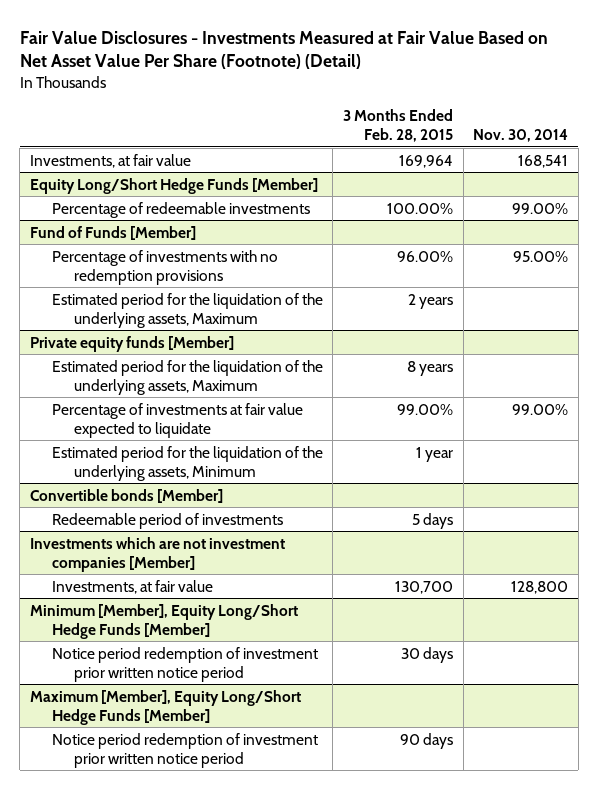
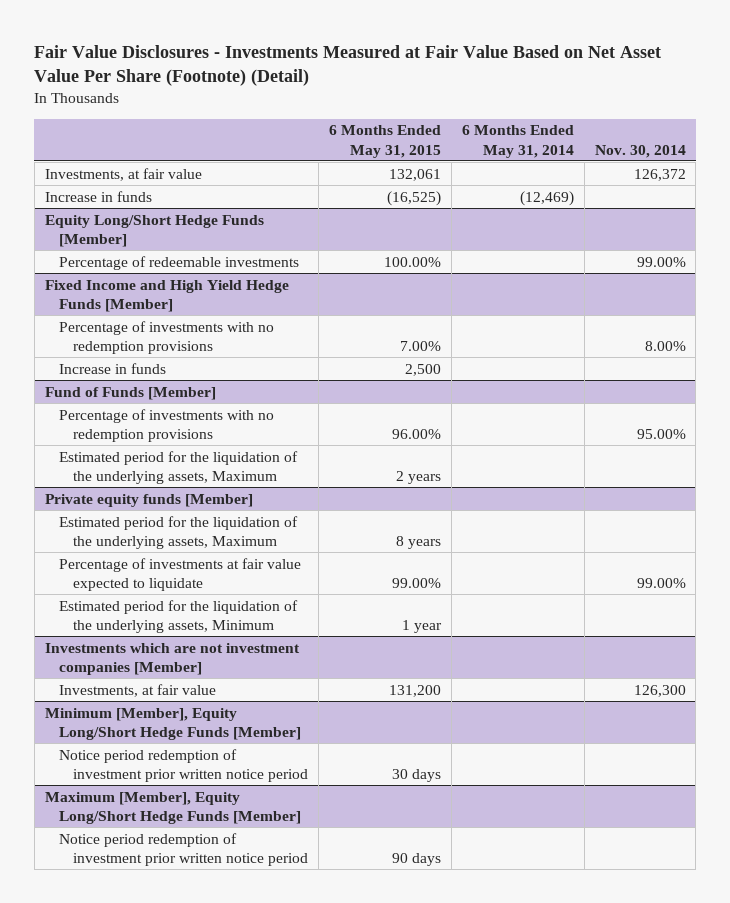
[343,109,454,143] 3 Months Ended Feb. 28, 2015 -> none
none -> [328,125,441,158] 6 Months Ended May 31, 2015
none -> [461,125,574,158] 6 Months Ended May 31, 2014
[518,154,569,168] 168,541 -> [633,168,686,181] 126,372
none -> [44,190,152,202] Increase in funds
none -> [44,279,289,312] Fixed Income and High Yield Hedge Funds [Member]
none -> [58,320,274,354] Percentage of investments with no redemption provisions
none -> [58,362,166,374] Increase in funds
[29,488,223,503] Convertible bonds [Member] -> none
[51,512,283,529] Redeemable period of investments -> none
[511,580,569,594] 128,800 -> [633,684,686,697] 126,300

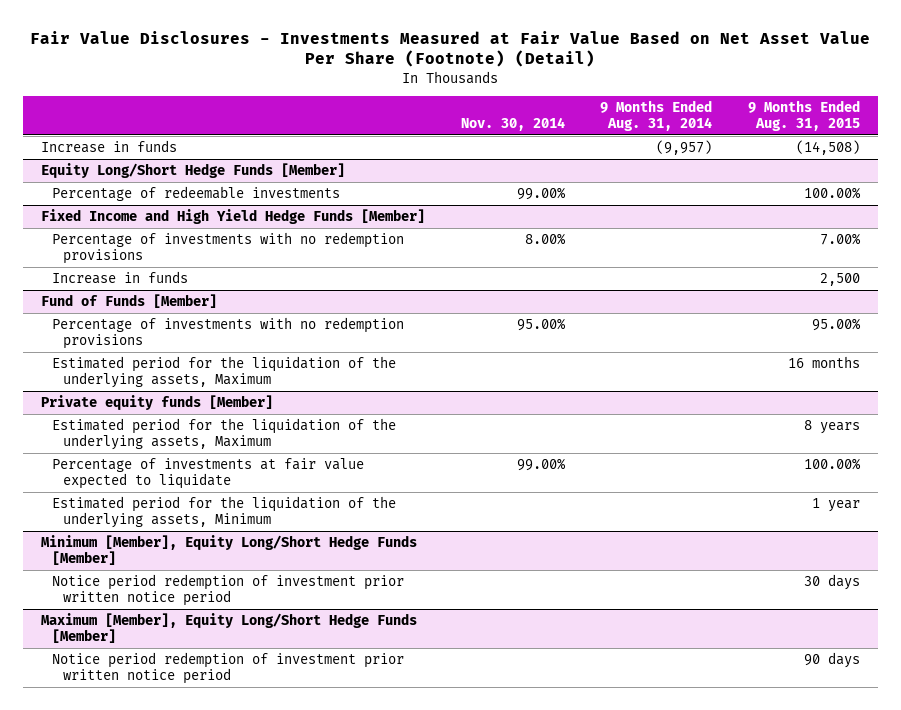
[328,125,441,158] 6 Months Ended May 31, 2015 -> none
[461,125,574,158] 6 Months Ended May 31, 2014 -> none
none -> [600,100,713,132] 9 Months Ended Aug. 31, 2014
none -> [748,100,861,132] 9 Months Ended Aug. 31, 2015
[44,167,202,181] Investments, at fair value -> none
[44,642,300,675] Investments which are not investment companies [Member] -> none
[58,683,216,697] Investments, at fair value -> none

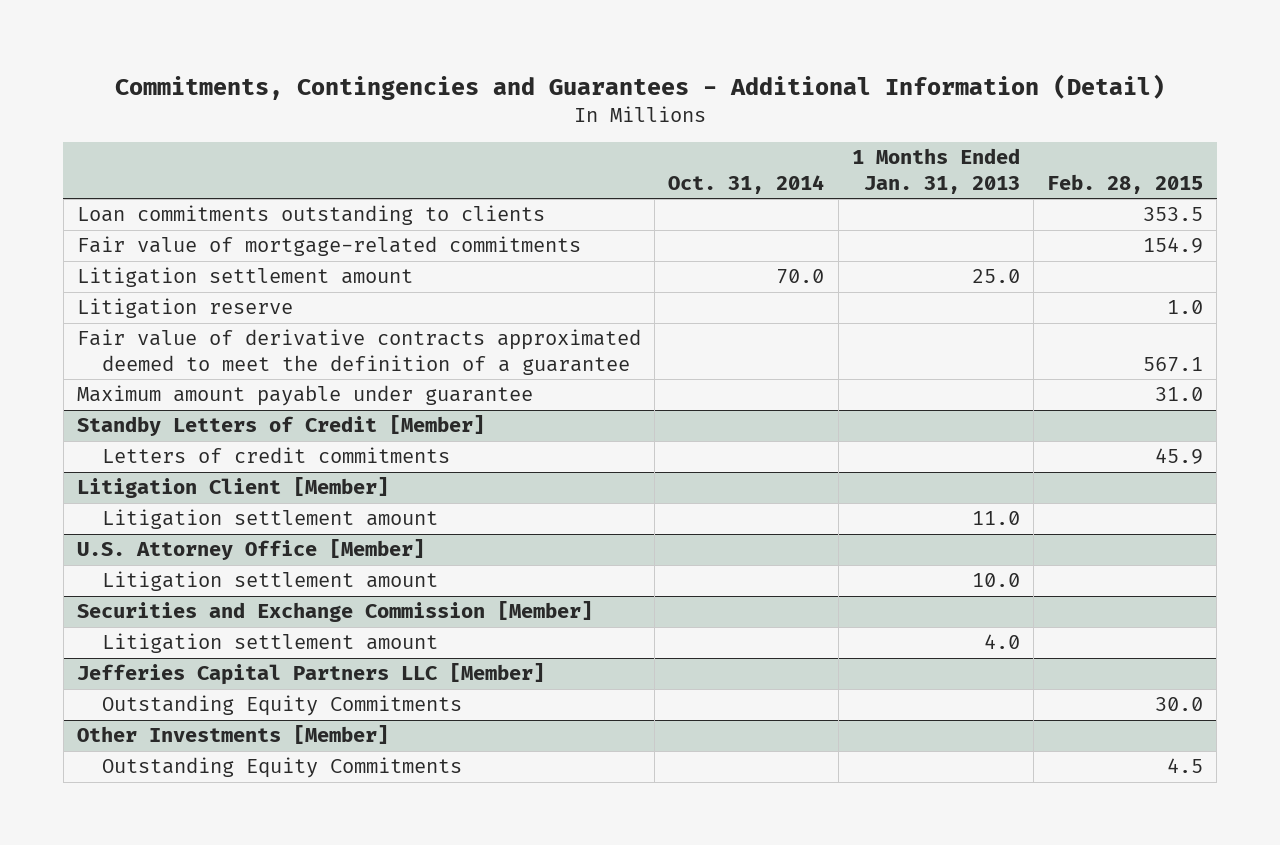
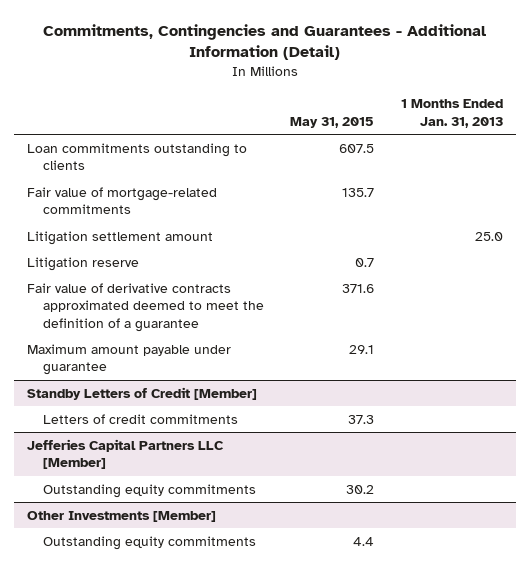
[668,174,825,194] Oct. 31, 2014 -> none
[1047,173,1204,194] Feb. 28, 2015 -> none
none -> [290,116,375,128] May 31, 2015
[77,477,390,499] Litigation Client [Member] -> none
[101,509,438,530] Litigation settlement amount -> none
[77,539,426,561] U.S. Attorney Office [Member] -> none
[101,571,438,592] Litigation settlement amount -> none
[77,601,594,623] Securities and Exchange Commission [Member] -> none
[101,633,438,654] Litigation settlement amount -> none
[101,695,462,717] Outstanding Equity Commitments -> [42,484,256,499] Outstanding equity commitments
[101,757,462,779] Outstanding Equity Commitments -> [42,536,256,551] Outstanding equity commitments

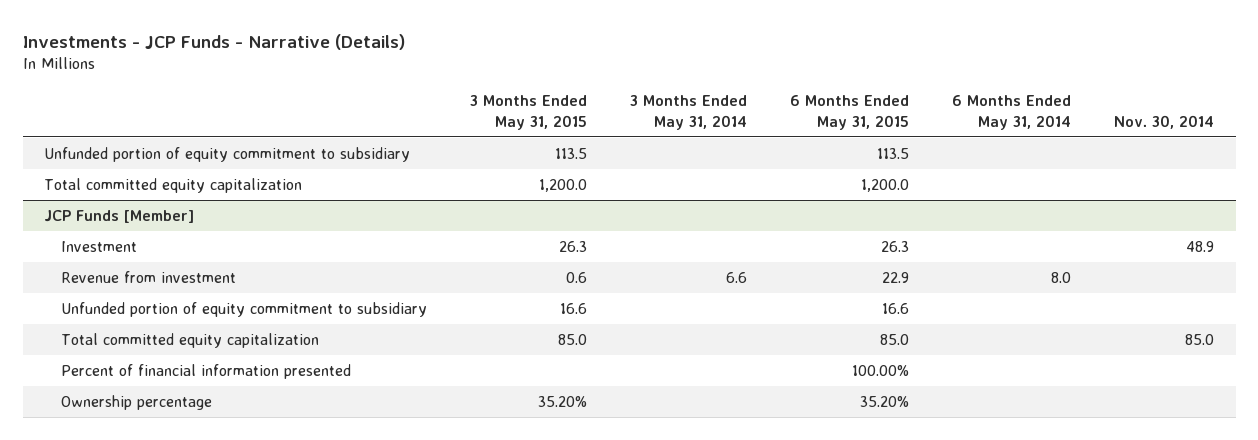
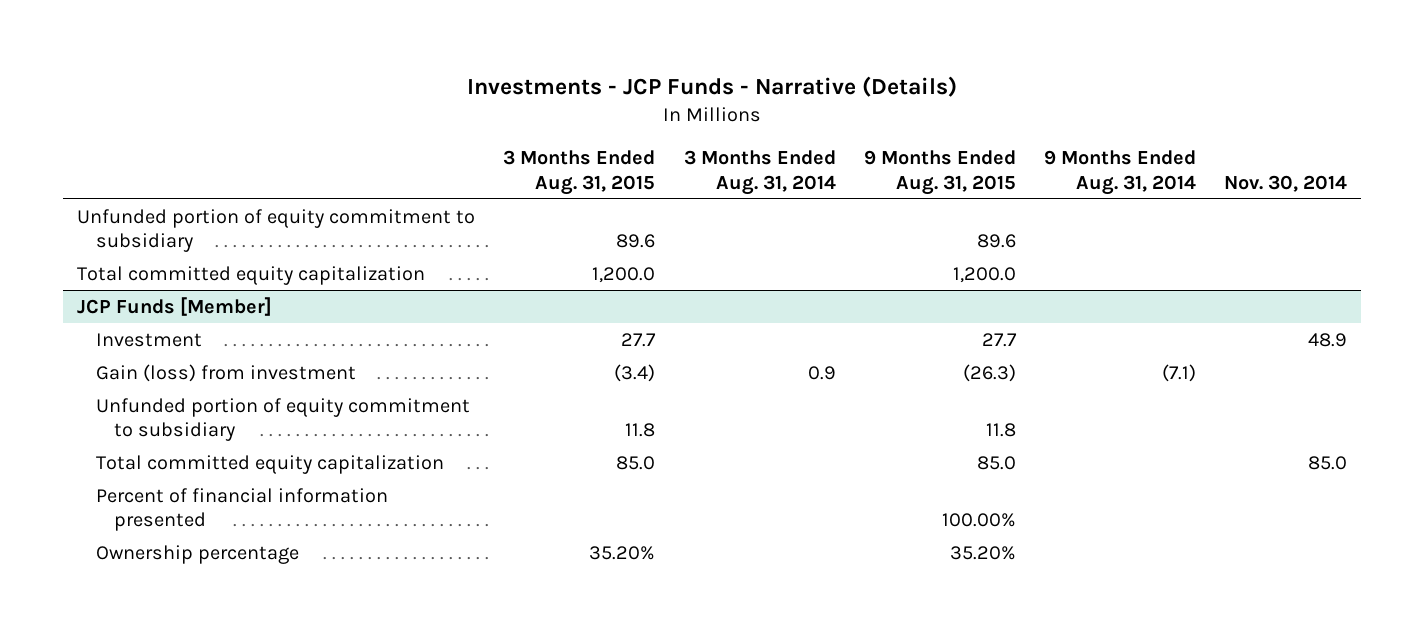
[470,95,588,130] 3 Months Ended May 31, 2015 -> none
[630,95,748,130] 3 Months Ended May 31, 2014 -> none
[790,95,910,130] 6 Months Ended May 31, 2015 -> none
[952,95,1072,130] 6 Months Ended May 31, 2014 -> none
none -> [503,150,656,195] 3 Months Ended Aug. 31, 2015
none -> [683,150,836,195] 3 Months Ended Aug. 31, 2014
none -> [863,150,1016,195] 9 Months Ended Aug. 31, 2015
none -> [1043,150,1196,195] 9 Months Ended Aug. 31, 2014
[61,271,237,284] Revenue from investment -> [95,363,356,382] Gain (loss) from investment

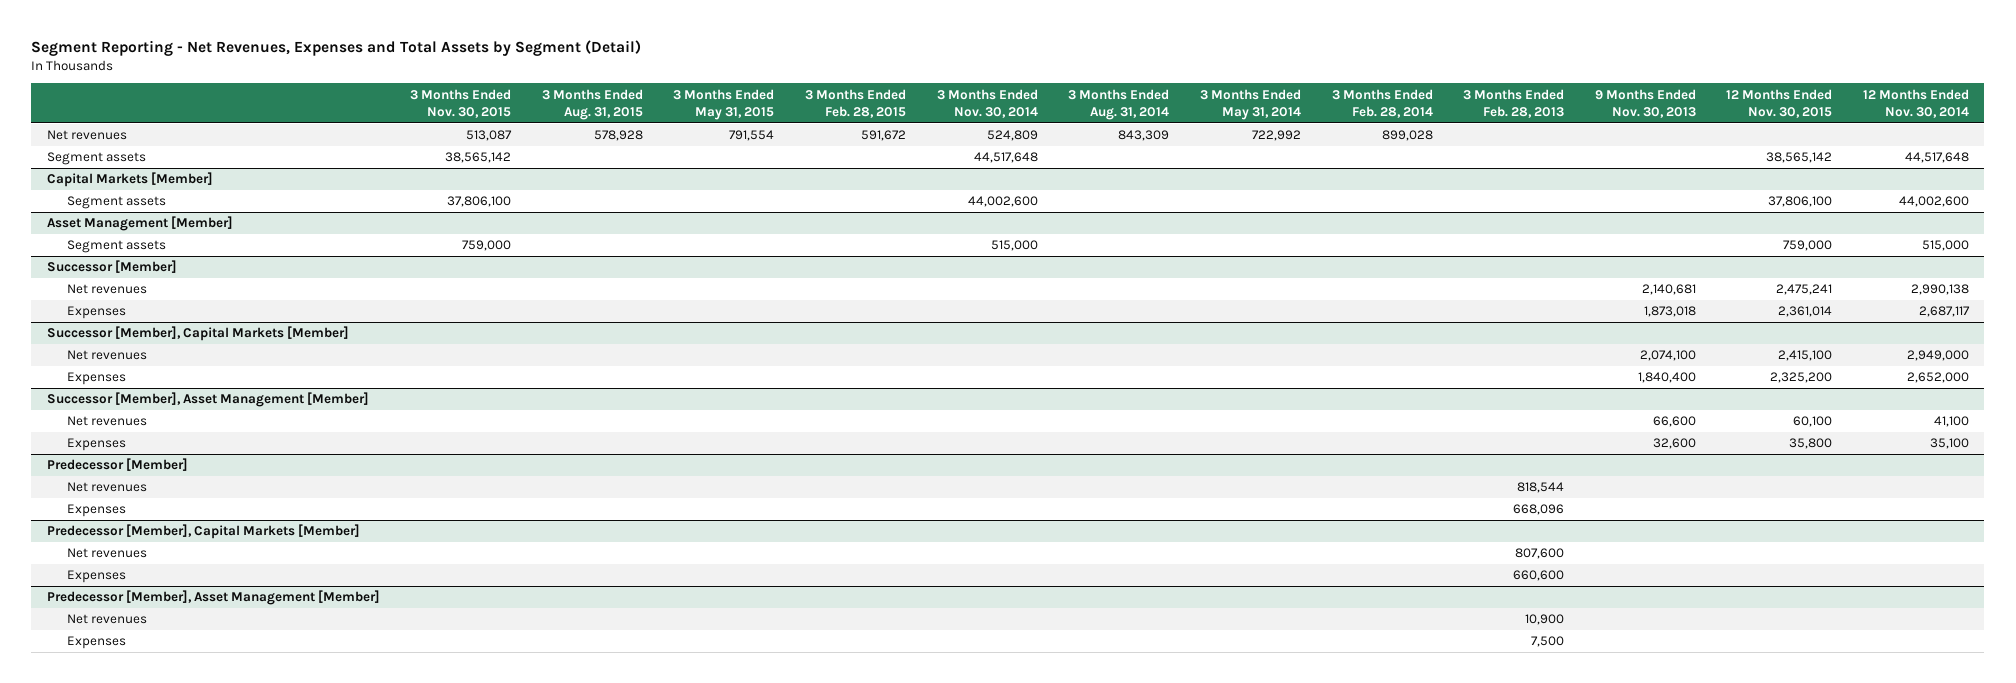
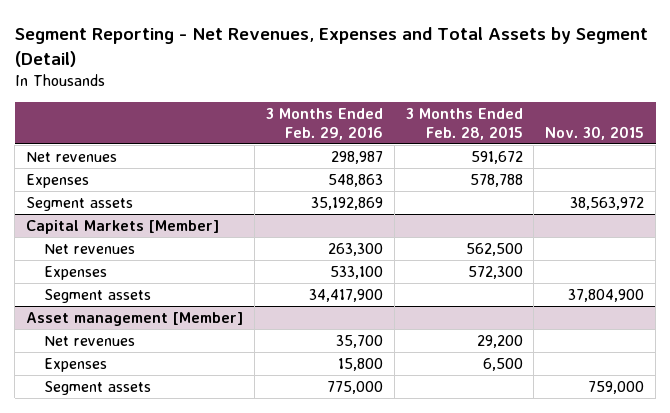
[410,88,512,118] 3 Months Ended Nov. 30, 2015 -> none
[541,88,643,120] 3 Months Ended Aug. 31, 2015 -> none
[673,88,775,120] 3 Months Ended May 31, 2015 -> none
[936,88,1038,118] 3 Months Ended Nov. 30, 2014 -> none
[1068,88,1170,120] 3 Months Ended Aug. 31, 2014 -> none
[1199,88,1301,120] 3 Months Ended May 31, 2014 -> none
[1331,88,1433,118] 3 Months Ended Feb. 28, 2014 -> none
[1463,88,1565,118] 3 Months Ended Feb. 28, 2013 -> none
[1594,88,1696,118] 9 Months Ended Nov. 30, 2013 -> none
[1726,88,1833,118] 12 Months Ended Nov. 30, 2015 -> none
[1863,88,1970,118] 12 Months Ended Nov. 30, 2014 -> none
none -> [265,108,383,140] 3 Months Ended Feb. 29, 2016
none -> [545,125,645,140] Nov. 30, 2015
none -> [26,173,90,188] Expenses
none -> [44,243,136,254] Net revenues
none -> [44,265,108,280] Expenses
[46,216,233,232] Asset Management [Member] -> [26,311,244,326] Asset management [Member]
none -> [44,335,136,346] Net revenues
none -> [44,357,108,372] Expenses
[46,260,177,274] Successor [Member] -> none
[67,284,148,295] Net revenues -> none
[67,306,127,320] Expenses -> none
[46,326,349,342] Successor [Member], Capital Markets [Member] -> none
[67,350,148,361] Net revenues -> none
[67,372,127,386] Expenses -> none
[46,392,369,408] Successor [Member], Asset Management [Member] -> none
[67,416,148,427] Net revenues -> none
[67,438,127,452] Expenses -> none
[46,458,188,472] Predecessor [Member] -> none
[67,482,148,493] Net revenues -> none
[67,504,127,518] Expenses -> none
[46,524,360,540] Predecessor [Member], Capital Markets [Member] -> none
[67,548,148,559] Net revenues -> none
[67,570,127,584] Expenses -> none
[46,590,380,606] Predecessor [Member], Asset Management [Member] -> none
[67,614,148,625] Net revenues -> none
[67,636,127,650] Expenses -> none

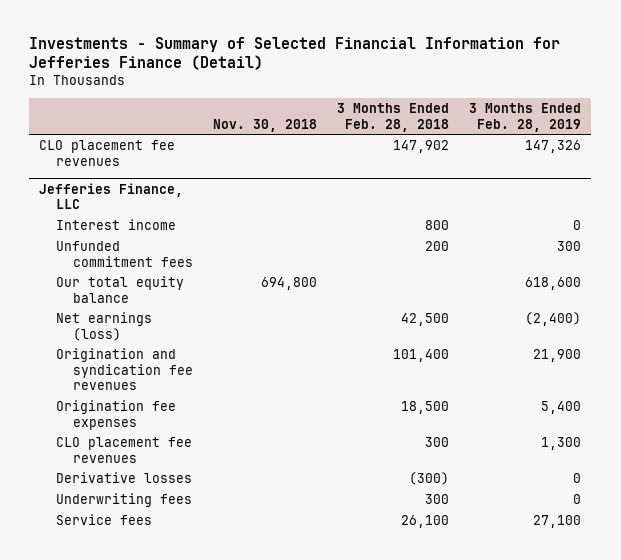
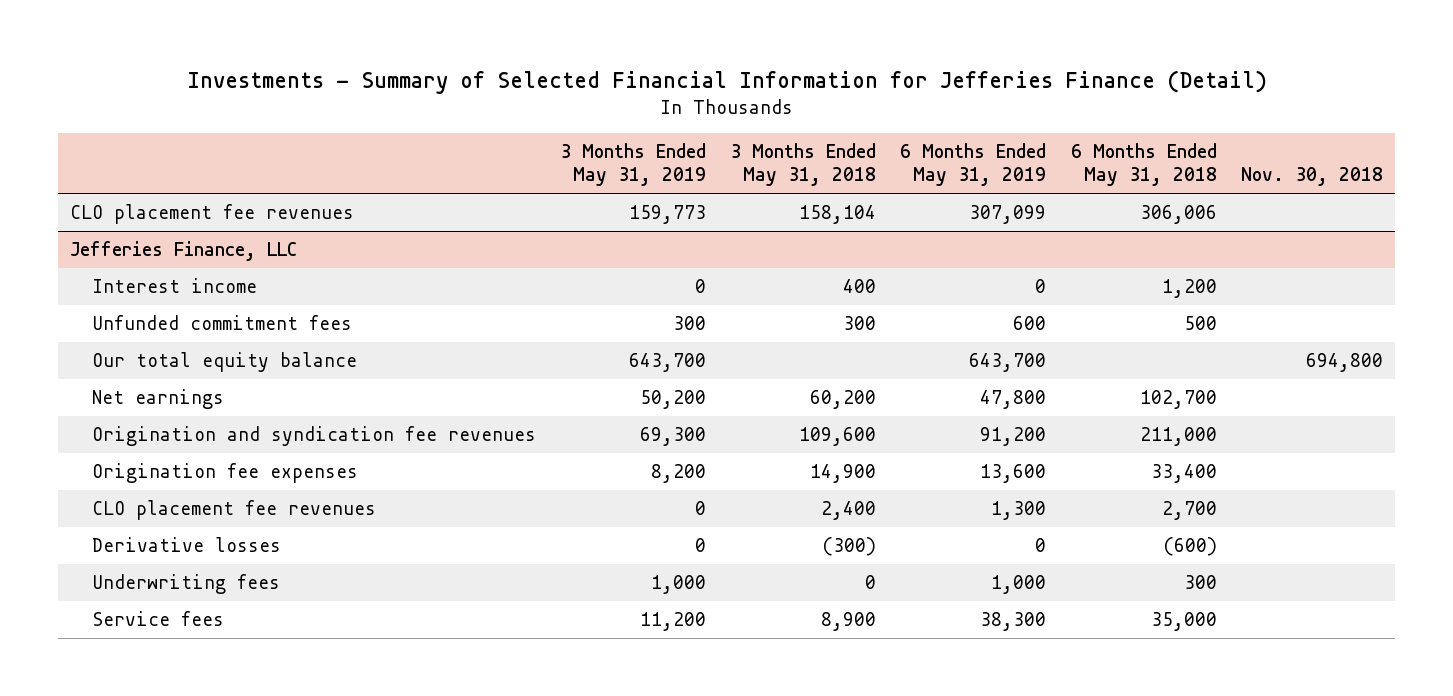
[337,102,450,132] 3 Months Ended Feb. 28, 2018 -> none
[469,102,582,132] 3 Months Ended Feb. 28, 2019 -> none
none -> [559,143,706,187] 3 Months Ended May 31, 2019
none -> [730,143,877,187] 3 Months Ended May 31, 2018
none -> [900,143,1047,187] 6 Months Ended May 31, 2019
none -> [1070,143,1217,187] 6 Months Ended May 31, 2018
[56,311,153,341] Net earnings (loss) -> [91,389,224,410] Net earnings

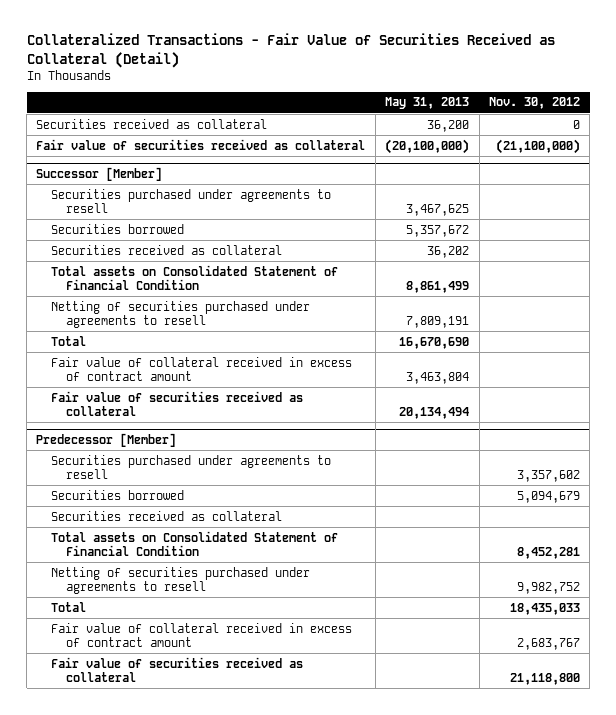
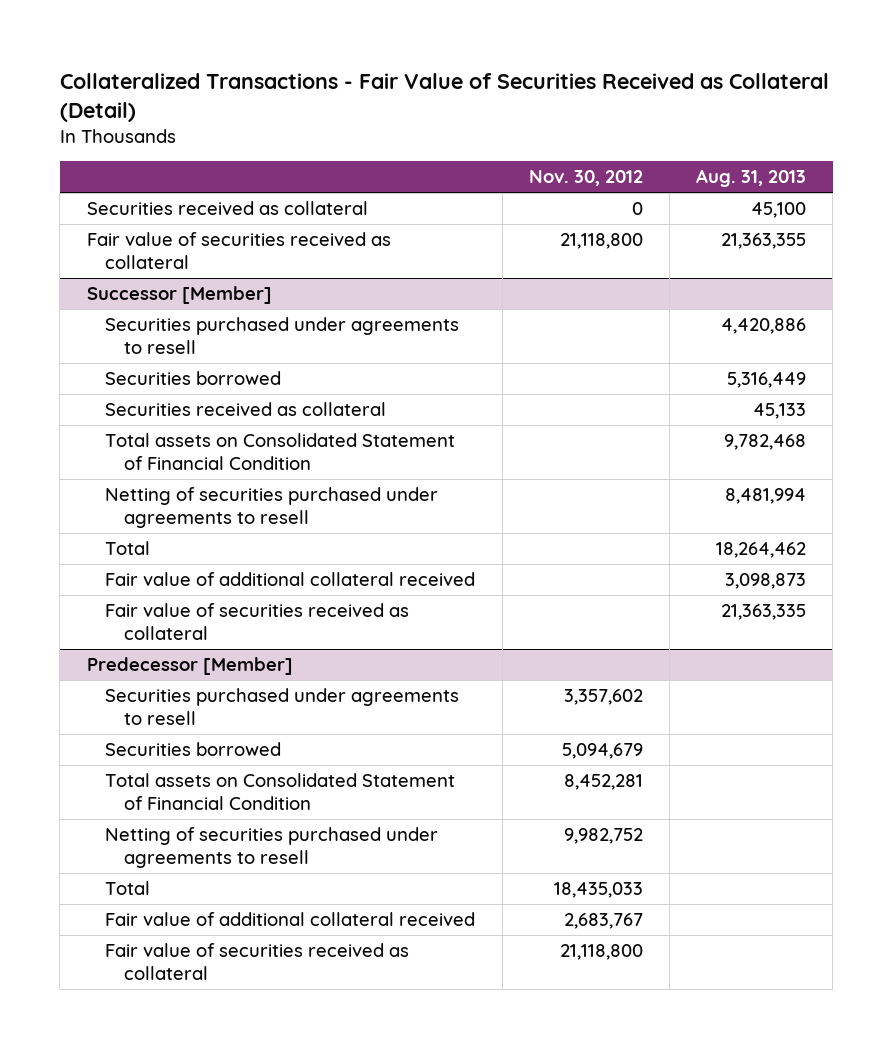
[385,97,470,110] May 31, 2013 -> none
none -> [696,169,807,188] Aug. 31, 2013
[495,138,580,154] (21,100,000) -> [559,233,643,250] 21,118,800
[51,356,353,381] Fair value of collateral received in excess of contract amount -> [105,572,476,587] Fair value of additional collateral received
[51,510,283,521] Securities received as collateral -> none
[51,622,353,647] Fair value of collateral received in excess of contract amount -> [105,912,476,927] Fair value of additional collateral received

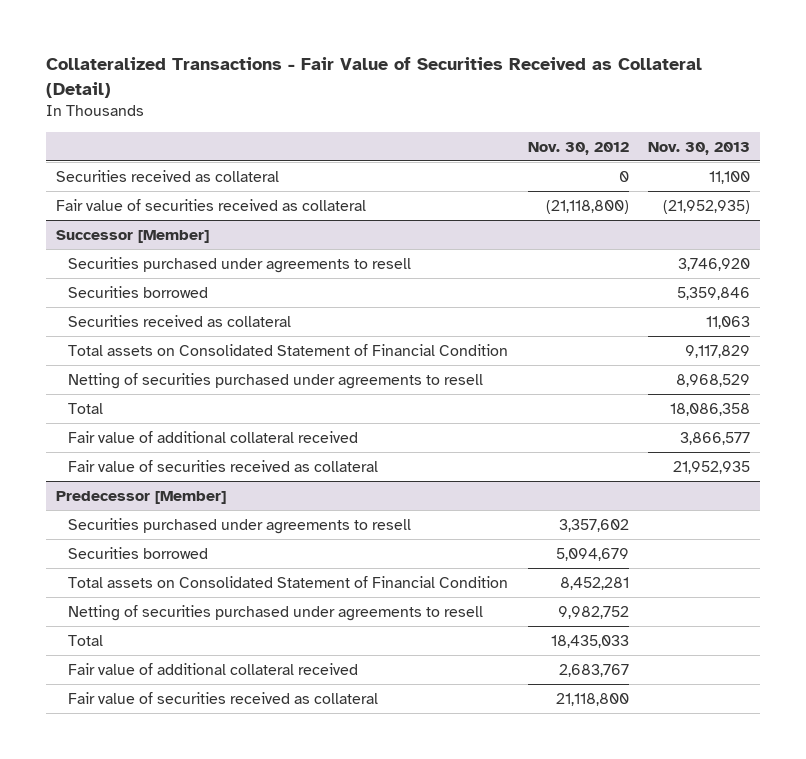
[696,169,807,188] Aug. 31, 2013 -> none
none -> [648,141,751,155] Nov. 30, 2013
[559,233,643,250] 21,118,800 -> [545,199,629,214] (21,118,800)

